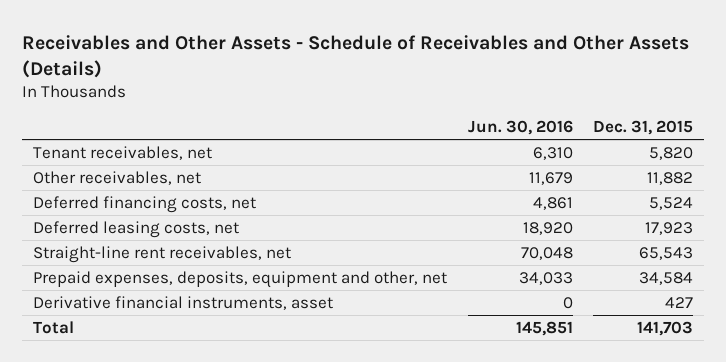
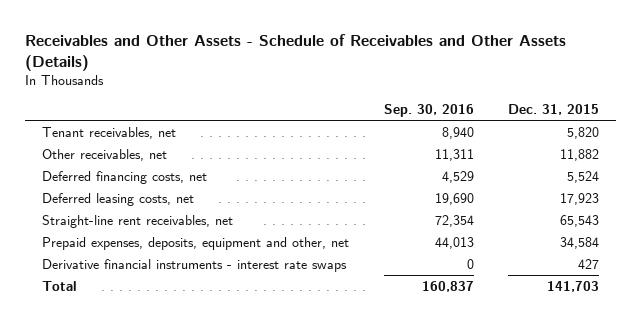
[467,120,573,136] Jun. 30, 2016 -> none
none -> [383,104,474,118] Sep. 30, 2016
[32,295,333,310] Derivative financial instruments, asset -> [42,258,348,272] Derivative financial instruments - interest rate swaps

